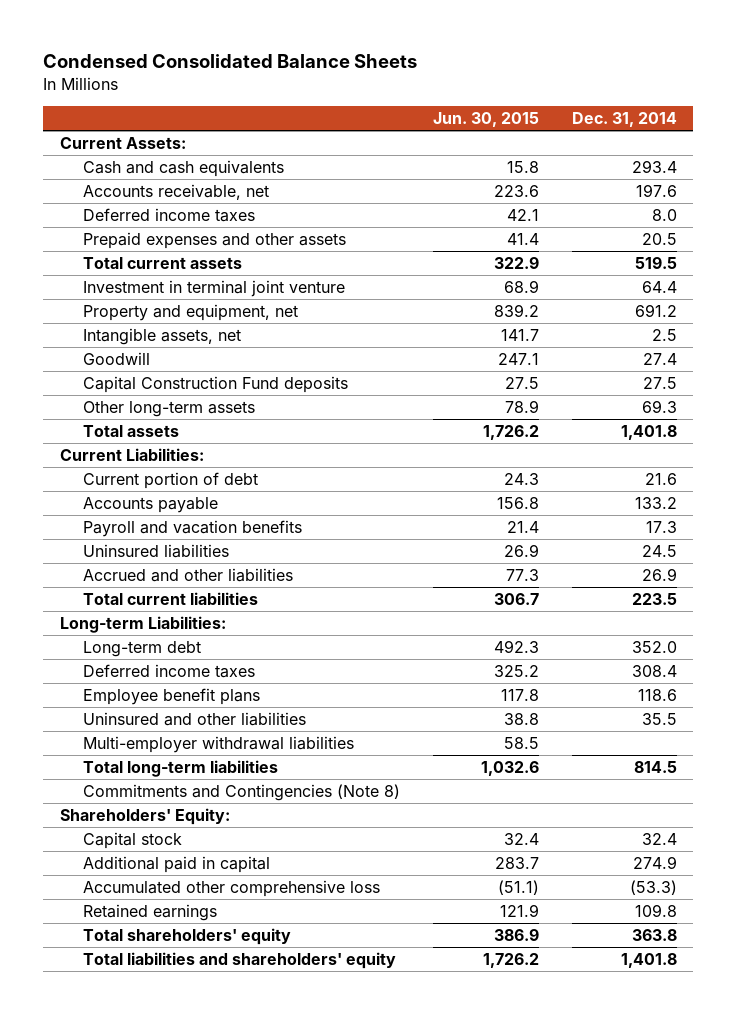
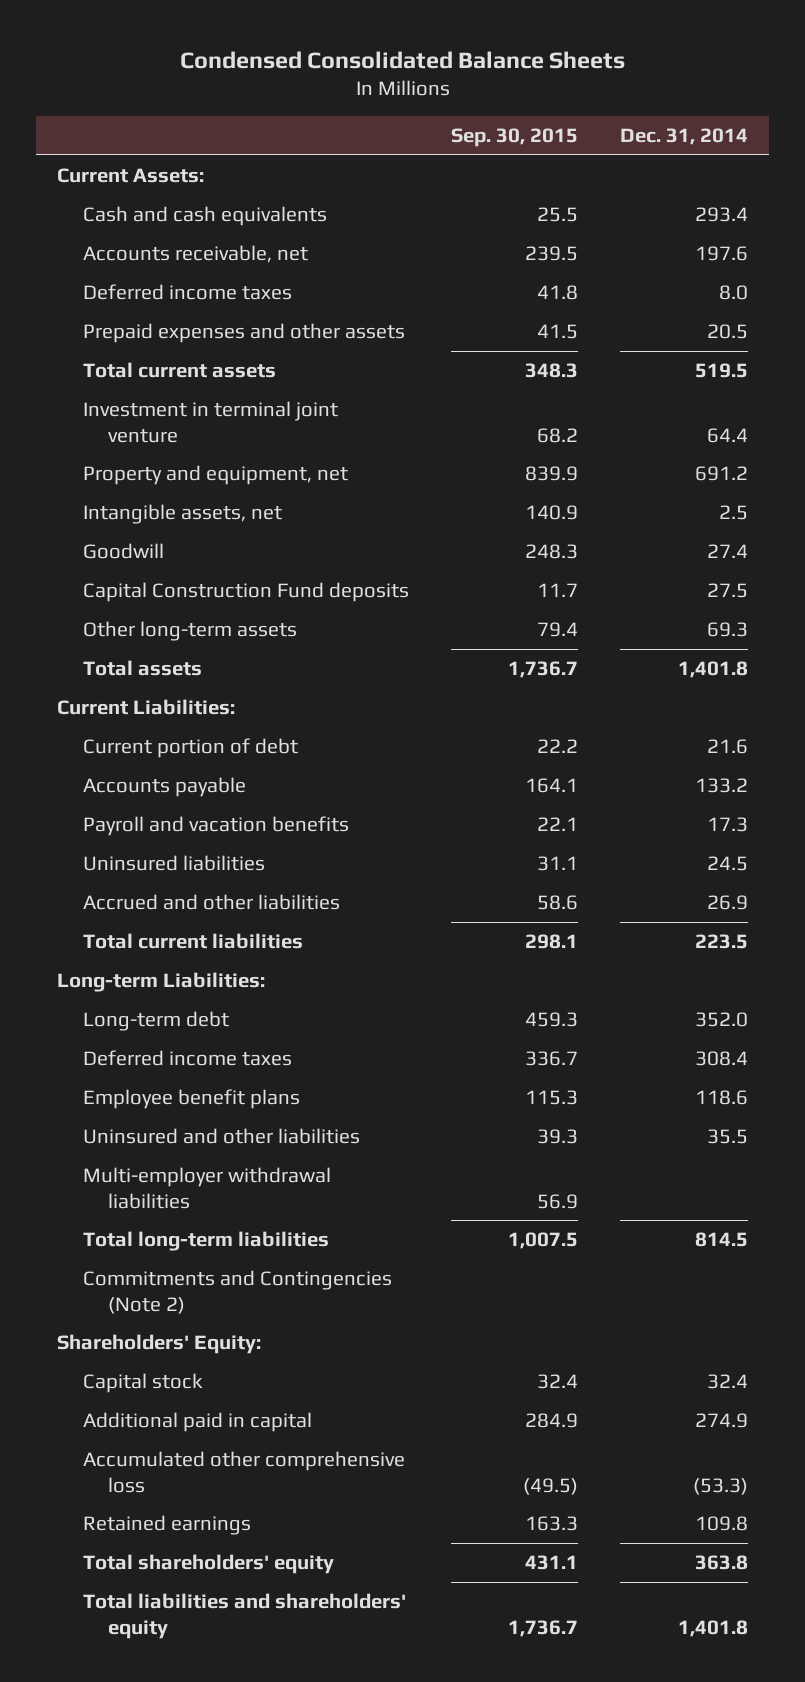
[433,112,540,128] Jun. 30, 2015 -> none
none -> [450,127,578,147] Sep. 30, 2015
[83,783,401,801] Commitments and Contingencies (Note 8) -> [82,1270,392,1314] Commitments and Contingencies (Note 2)

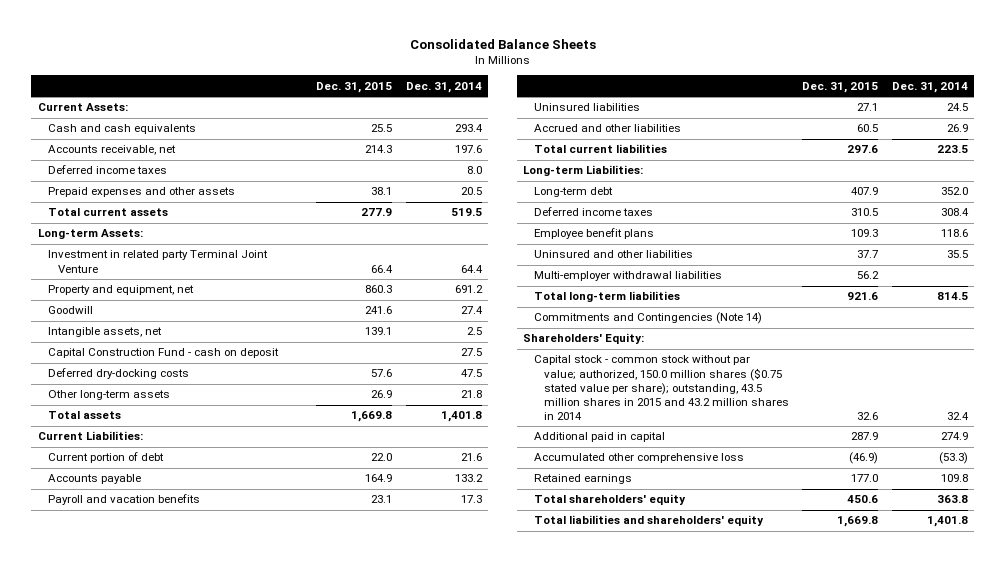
[179,50,625,69] Condensed Consolidated Balance Sheets -> [409,38,596,49] Consolidated Balance Sheets
[450,127,578,147] Sep. 30, 2015 -> none
none -> [316,81,393,93] Dec. 31, 2015
none -> [37,229,143,240] Long-term Assets:
[82,401,338,443] Investment in terminal joint venture -> [47,250,268,273] Investment in related party Terminal Joint Venture
[82,504,282,525] Intangible assets, net -> [47,327,162,338] Intangible assets, net
[82,582,409,603] Capital Construction Fund deposits -> [47,348,279,359] Capital Construction Fund - cash on deposit
none -> [47,368,189,380] Deferred dry-docking costs
[706,622,748,638] 69.3 -> [460,390,482,399] 21.8
[82,1270,392,1314] Commitments and Contingencies (Note 2) -> [533,312,762,325] Commitments and Contingencies (Note 14)
[82,1373,203,1394] Capital stock -> [533,355,789,420] Capital stock - common stock without par value; authorized, 150.0 million shares ($0.75 stated value per share); outstanding, 43.5 million shares in 2015 and 43.2 million shares in 2014

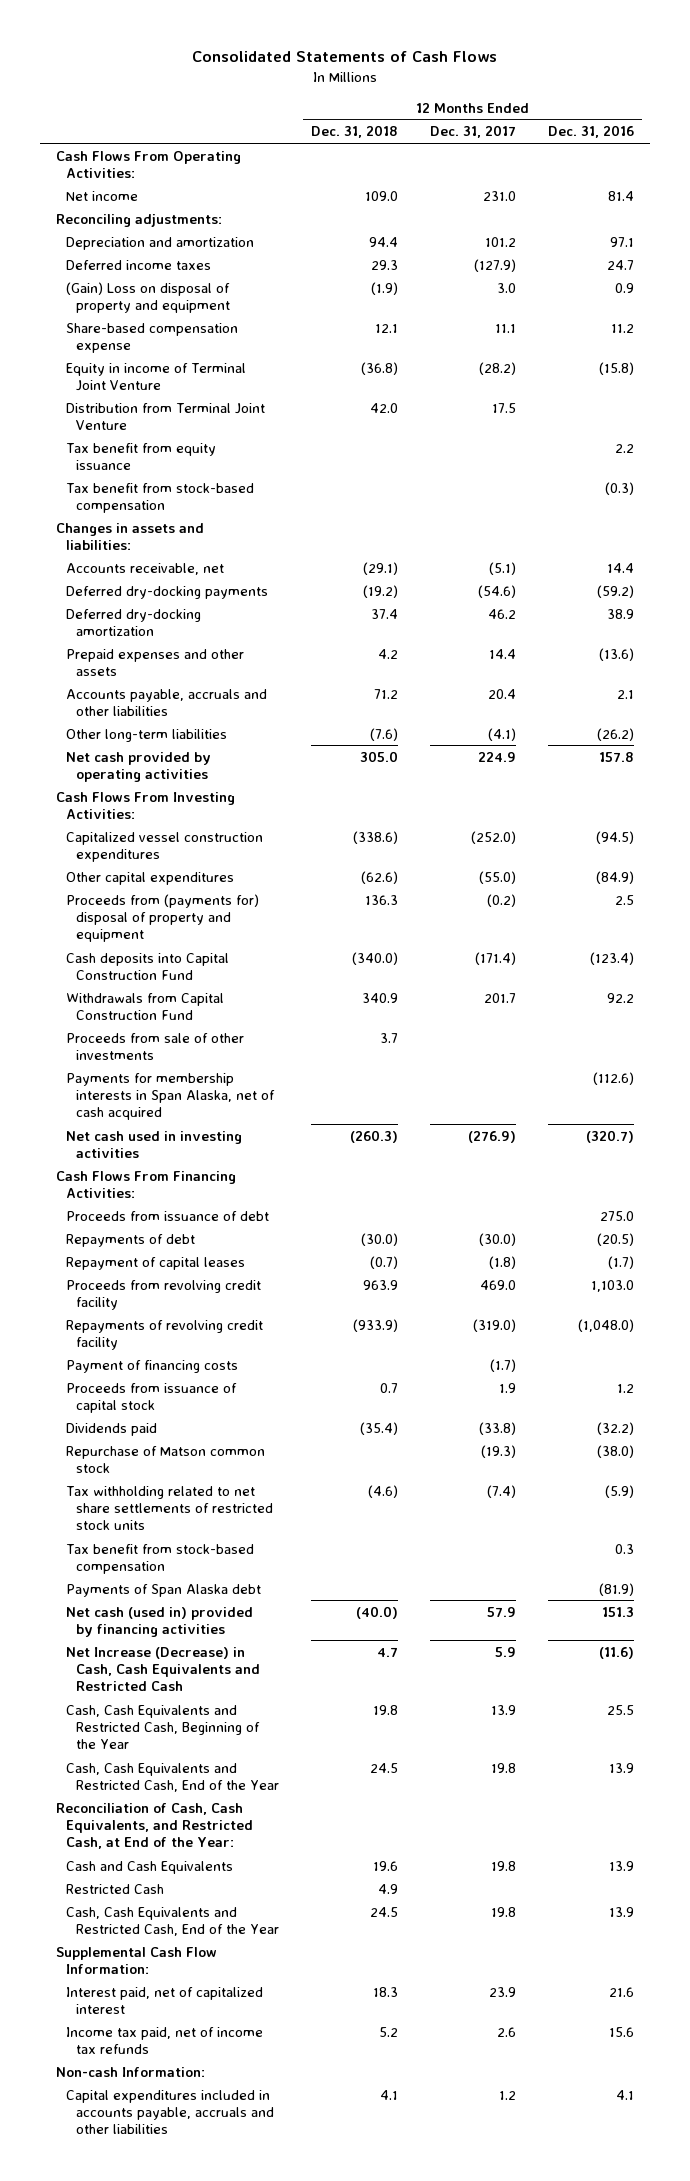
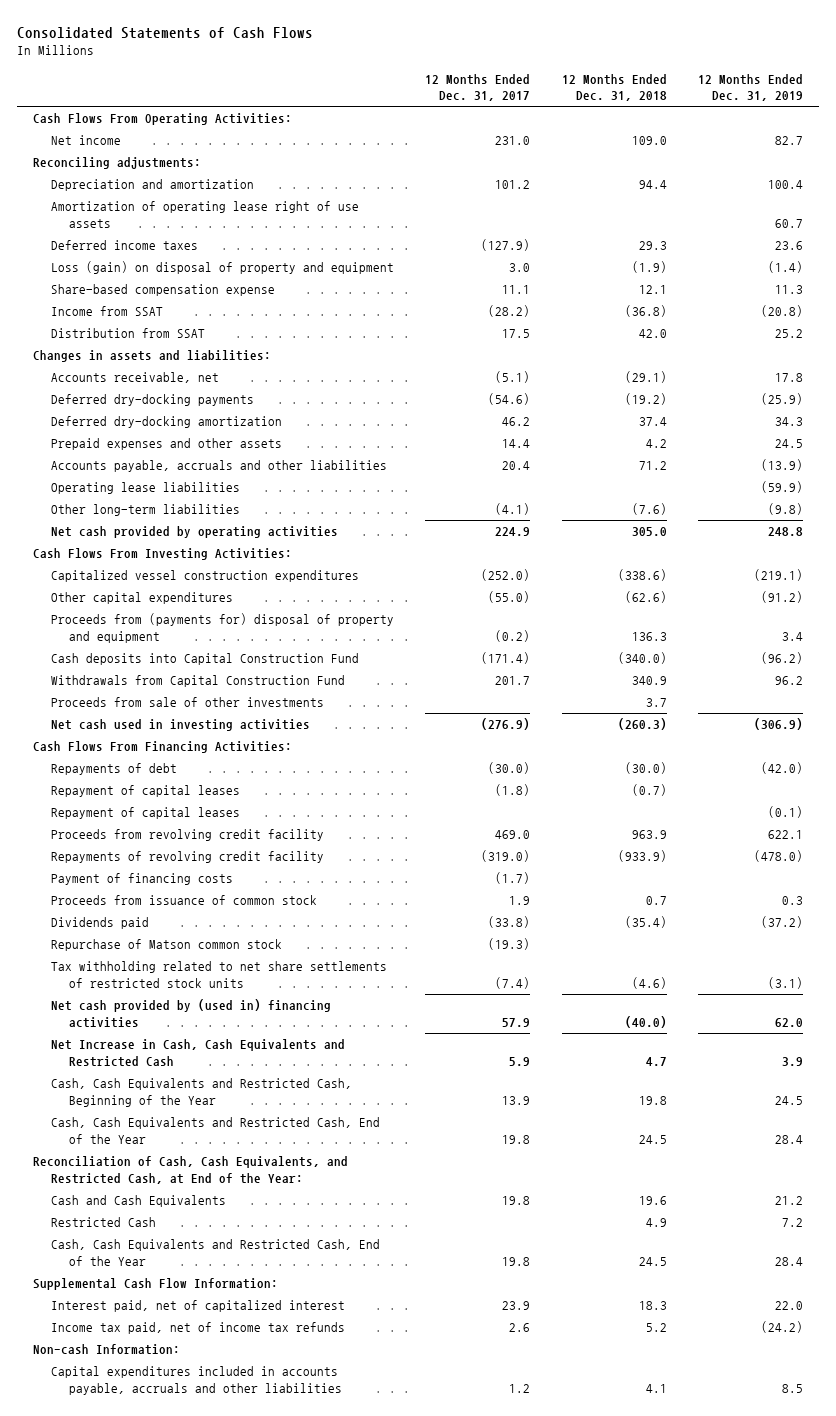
[547,125,634,139] Dec. 31, 2016 -> none
none -> [698,73,804,102] 12 Months Ended Dec. 31, 2019
none -> [51,201,360,228] Amortization of operating lease right of use assets
[66,281,231,313] (Gain) Loss on disposal of property and equipment -> [51,261,395,275] Loss (gain) on disposal of property and equipment
[66,442,217,470] Tax benefit from equity issuance -> none
[66,482,255,513] Tax benefit from stock-based compensation -> none
[66,362,247,391] Equity in income of Terminal Joint Venture -> [51,306,164,317] Income from SSAT
[66,402,266,430] Distribution from Terminal Joint Venture -> [51,328,206,339] Distribution from SSAT
none -> [51,482,241,495] Operating lease liabilities
[66,1072,276,1120] Payments for membership interests in Span Alaska, net of cash acquired -> none
[66,1210,270,1221] Proceeds from issuance of debt -> none
none -> [51,807,241,820] Repayment of capital leases
[66,1382,238,1413] Proceeds from issuance of capital stock -> [51,895,318,906] Proceeds from issuance of common stock
[66,1543,255,1574] Tax benefit from stock-based compensation -> none
[66,1583,262,1597] Payments of Span Alaska debt -> none
[66,1606,254,1637] Net cash (used in) provided by financing activities -> [51,999,332,1028] Net cash provided by (used in) financing activities
[66,1646,261,1691] Net Increase (Decrease) in Cash, Cash Equivalents and Restricted Cash -> [51,1039,346,1067] Net Increase in Cash, Cash Equivalents and Restricted Cash

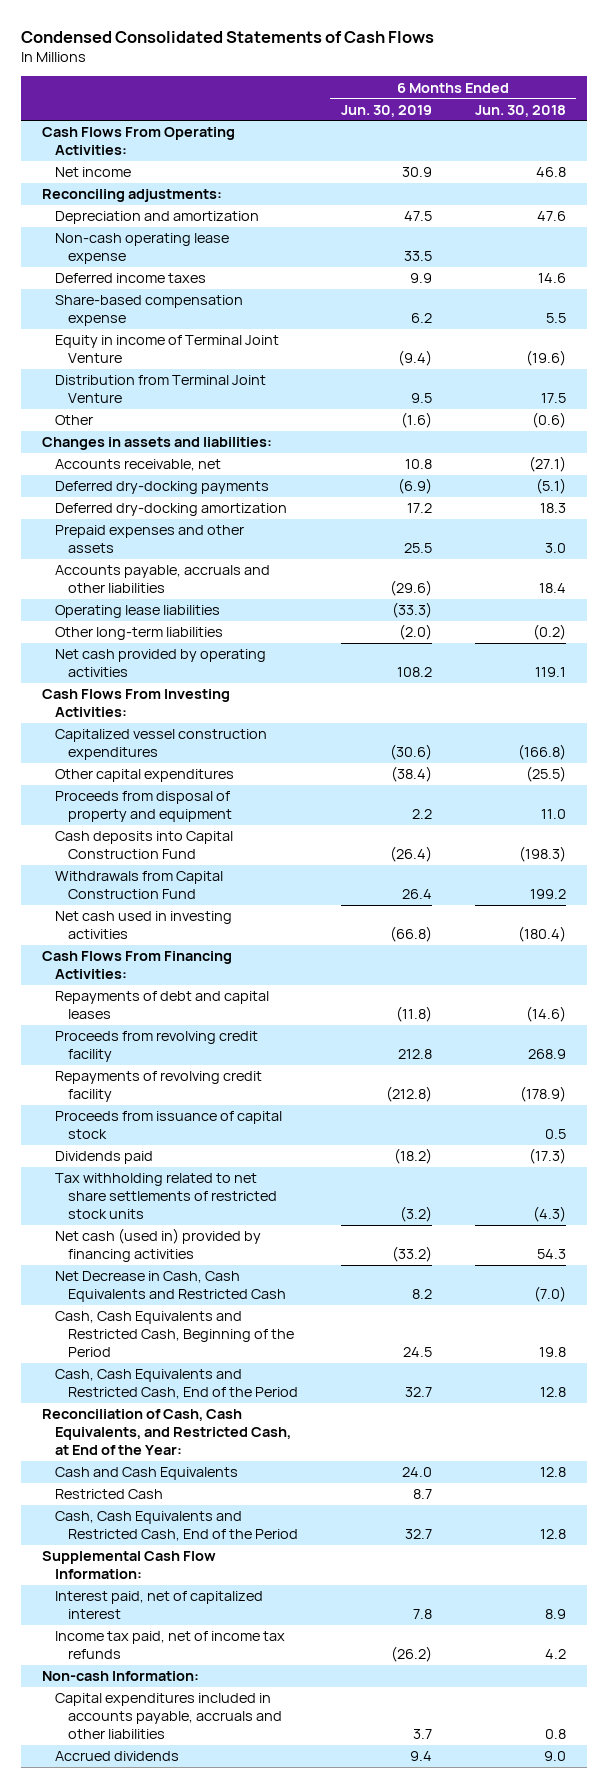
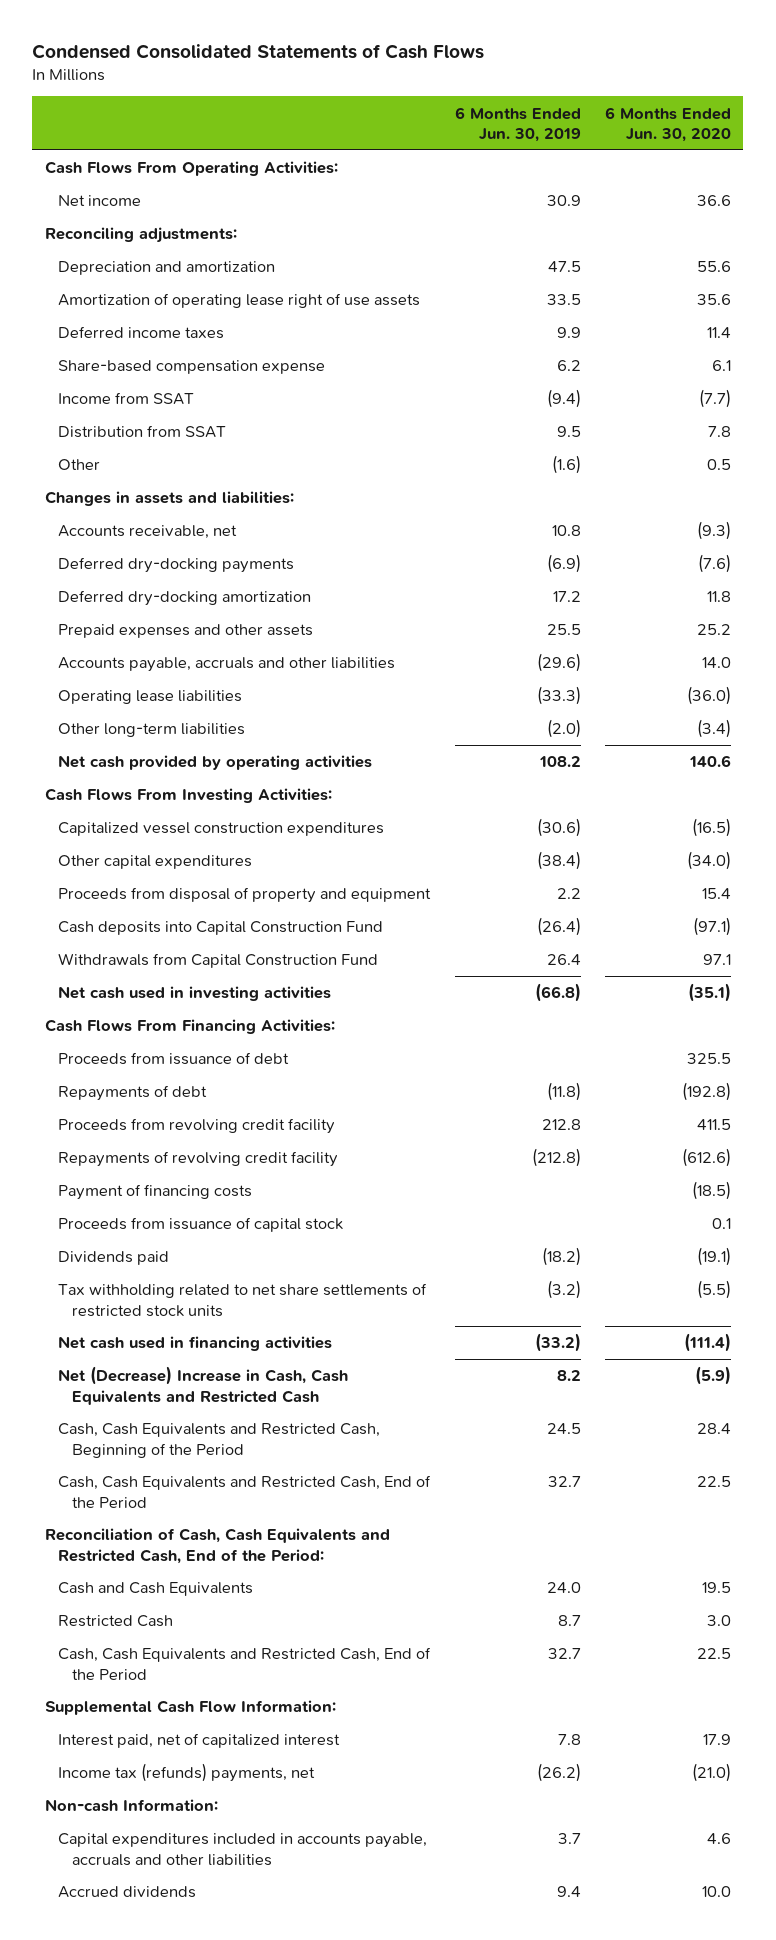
[474,104,566,117] Jun. 30, 2018 -> none
none -> [605,106,732,143] 6 Months Ended Jun. 30, 2020
[55,233,230,265] Non-cash operating lease expense -> [58,293,421,309] Amortization of operating lease right of use assets
[55,335,280,364] Equity in income of Terminal Joint Venture -> [58,392,195,406] Income from SSAT
[55,375,267,404] Distribution from Terminal Joint Venture -> [58,425,227,439] Distribution from SSAT
none -> [58,1052,290,1066] Proceeds from issuance of debt
[55,991,270,1020] Repayments of debt and capital leases -> [58,1085,208,1102] Repayments of debt
none -> [58,1184,253,1201] Payment of financing costs
[55,1228,262,1263] Net cash (used in) provided by financing activities -> [58,1336,333,1352] Net cash used in financing activities
[55,1271,287,1303] Net Decrease in Cash, Cash Equivalents and Restricted Cash -> [58,1366,349,1405] Net (Decrease) Increase in Cash, Cash Equivalents and Restricted Cash
[42,1409,292,1456] Reconciliation of Cash, Cash Equivalents, and Restricted Cash, at End of the Year: -> [44,1528,390,1564] Reconciliation of Cash, Cash Equivalents and Restricted Cash, End of the Period:
[55,1631,286,1660] Income tax paid, net of income tax refunds -> [58,1763,316,1783] Income tax (refunds) payments, net

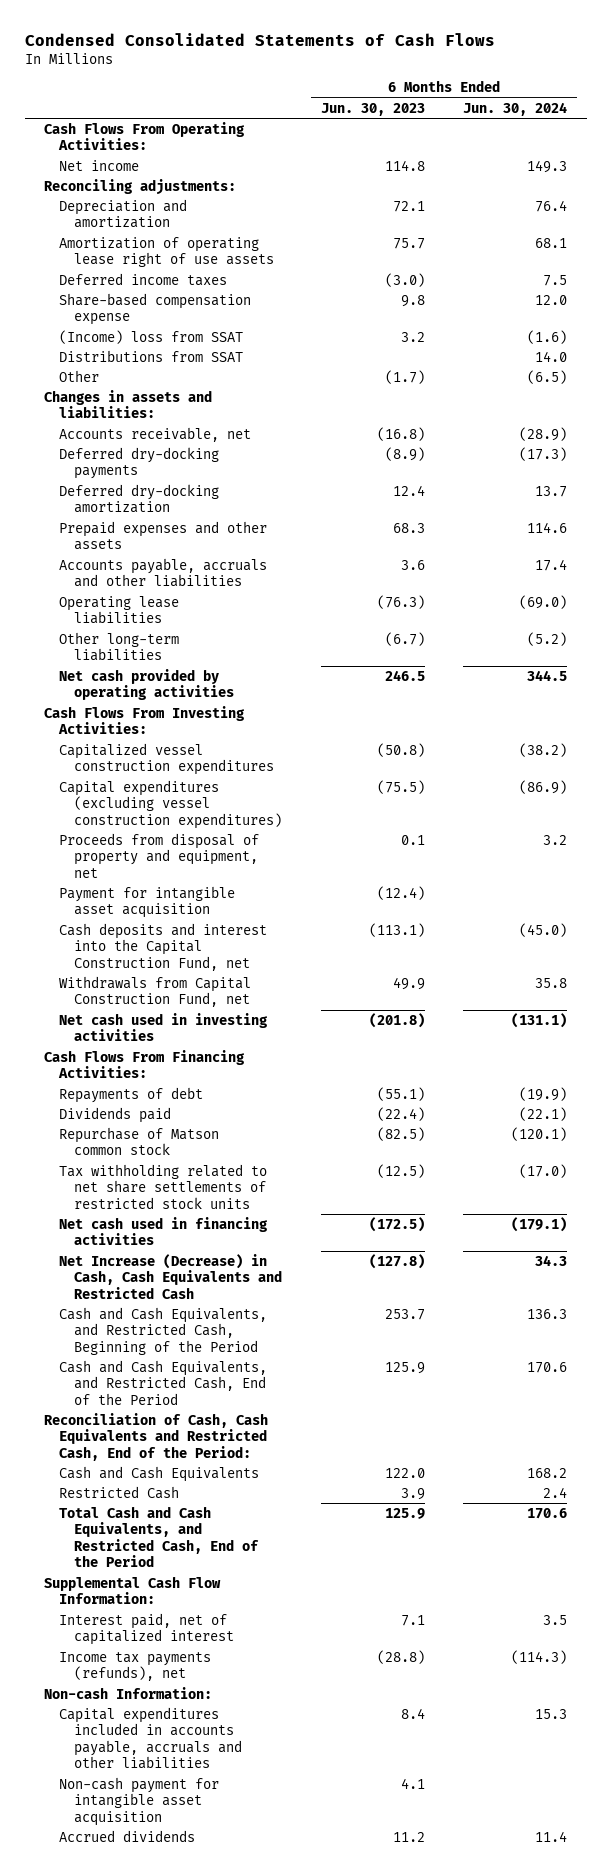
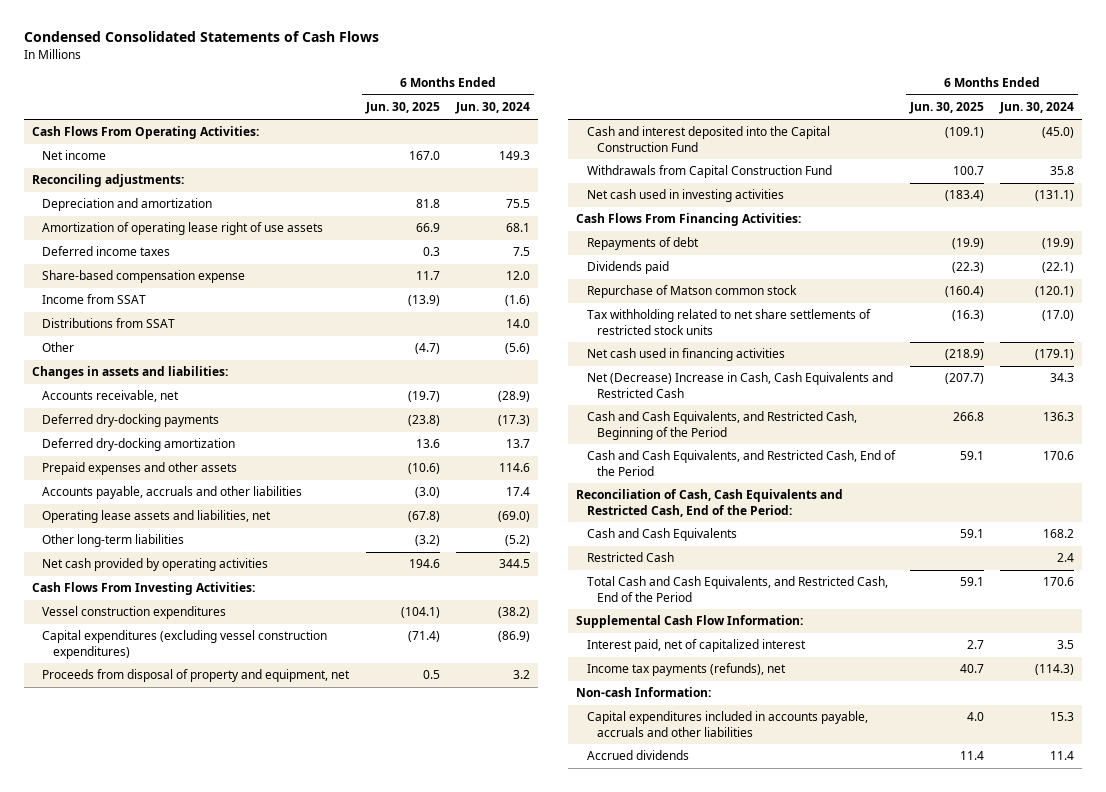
[320,102,425,116] Jun. 30, 2023 -> none
none -> [365,102,441,115] Jun. 30, 2025
[535,199,568,212] 76.4 -> [506,199,531,209] 75.5
[59,329,244,344] (Income) loss from SSAT -> [42,294,147,305] Income from SSAT
[527,369,568,384] (6.5) -> [505,343,531,355] (5.6)
[59,595,180,625] Operating lease liabilities -> [42,510,272,524] Operating lease assets and liabilities, net
[59,742,274,776] Capitalized vessel construction expenditures -> [42,606,227,620] Vessel construction expenditures
[59,885,236,919] Payment for intangible asset acquisition -> none
[59,922,268,971] Cash deposits and interest into the Capital Construction Fund, net -> [586,126,830,152] Cash and interest deposited into the Capital Construction Fund
[59,975,252,1008] Withdrawals from Capital Construction Fund, net -> [586,165,832,179] Withdrawals from Capital Construction Fund
[59,1253,282,1299] Net Increase (Decrease) in Cash, Cash Equivalents and Restricted Cash -> [586,372,893,398] Net (Decrease) Increase in Cash, Cash Equivalents and Restricted Cash
[59,1776,220,1826] Non-cash payment for intangible asset acquisition -> none

